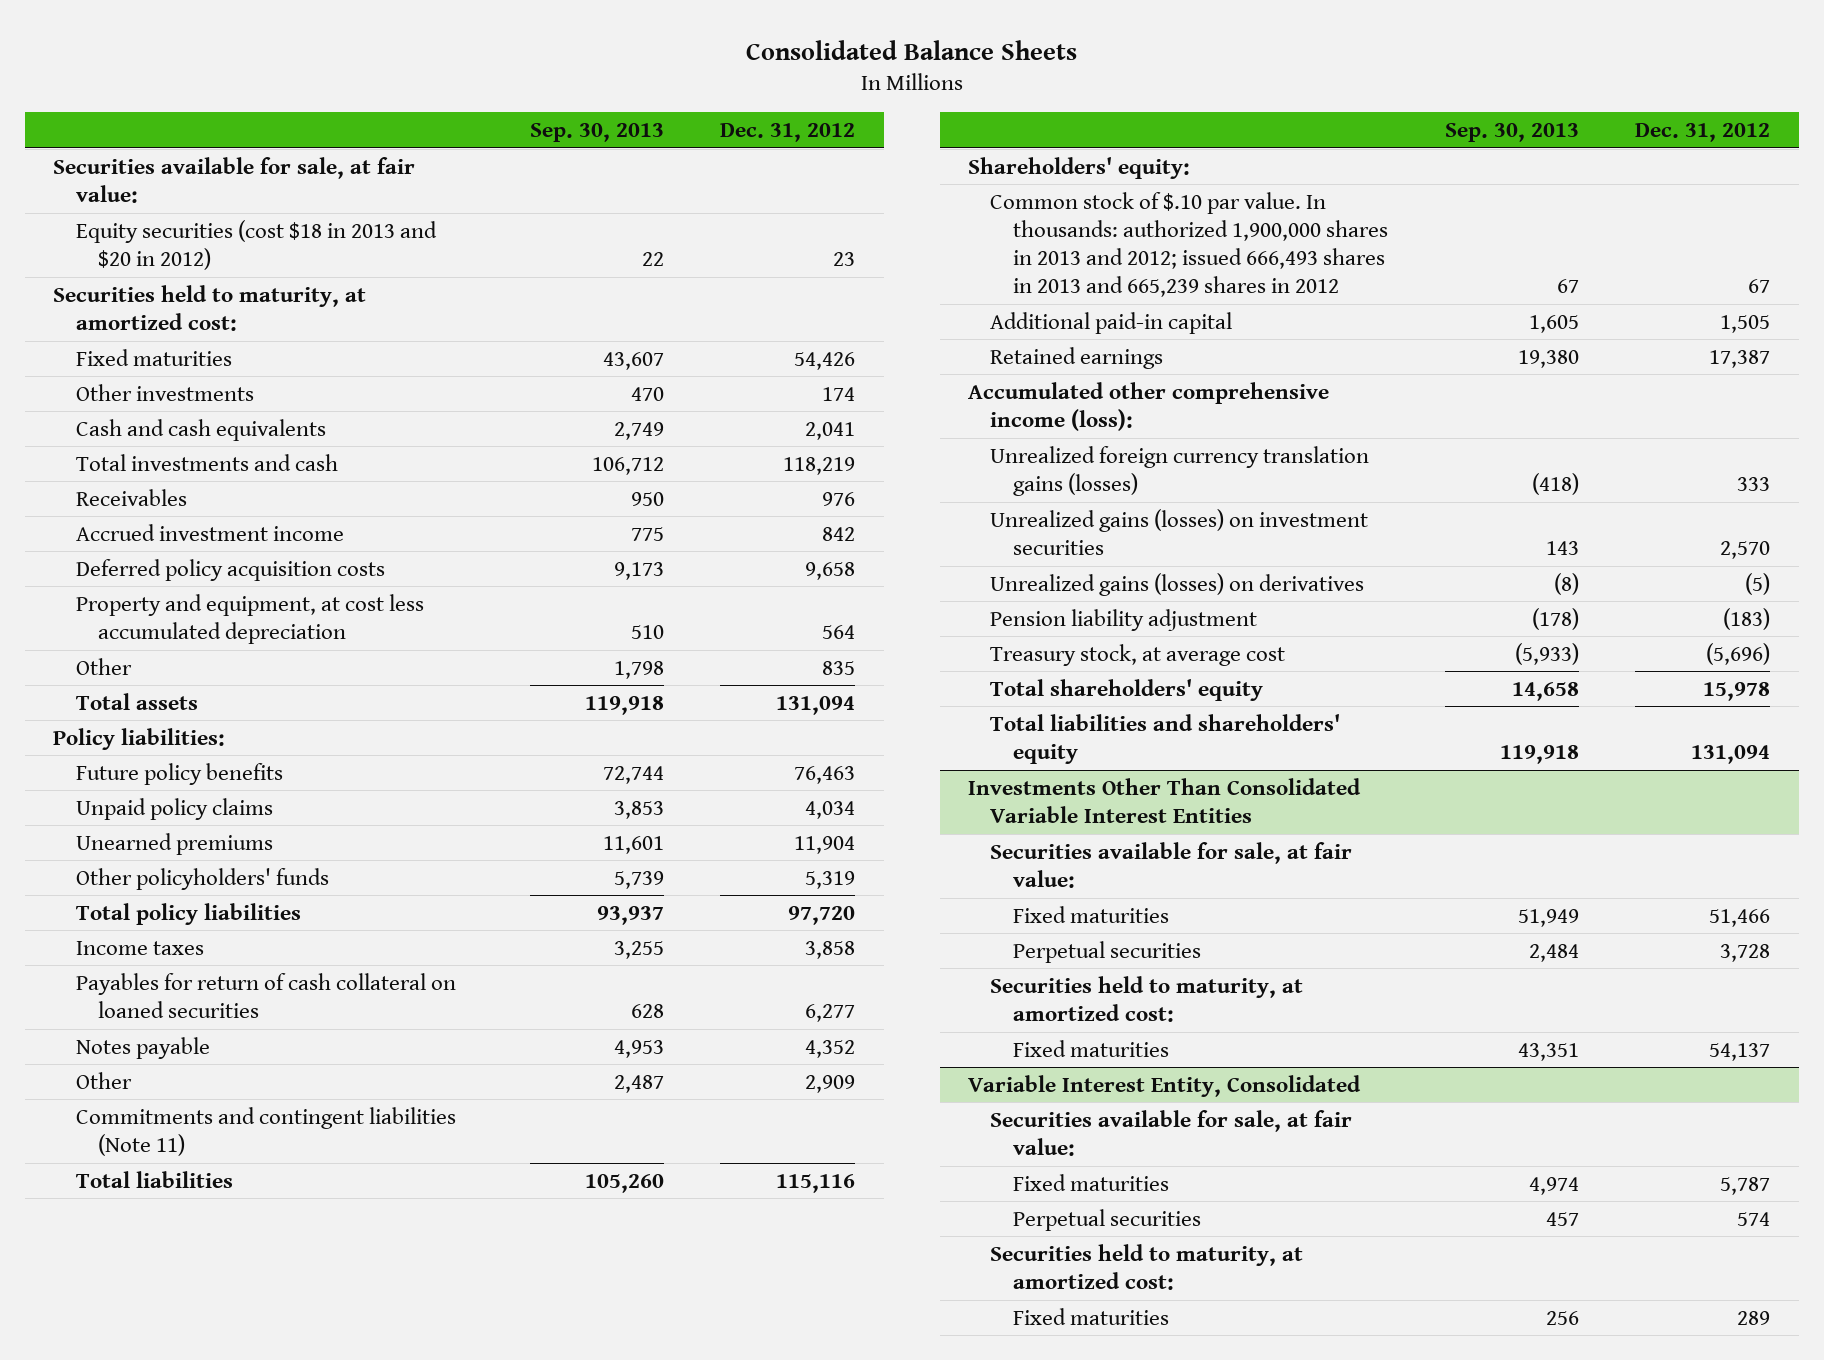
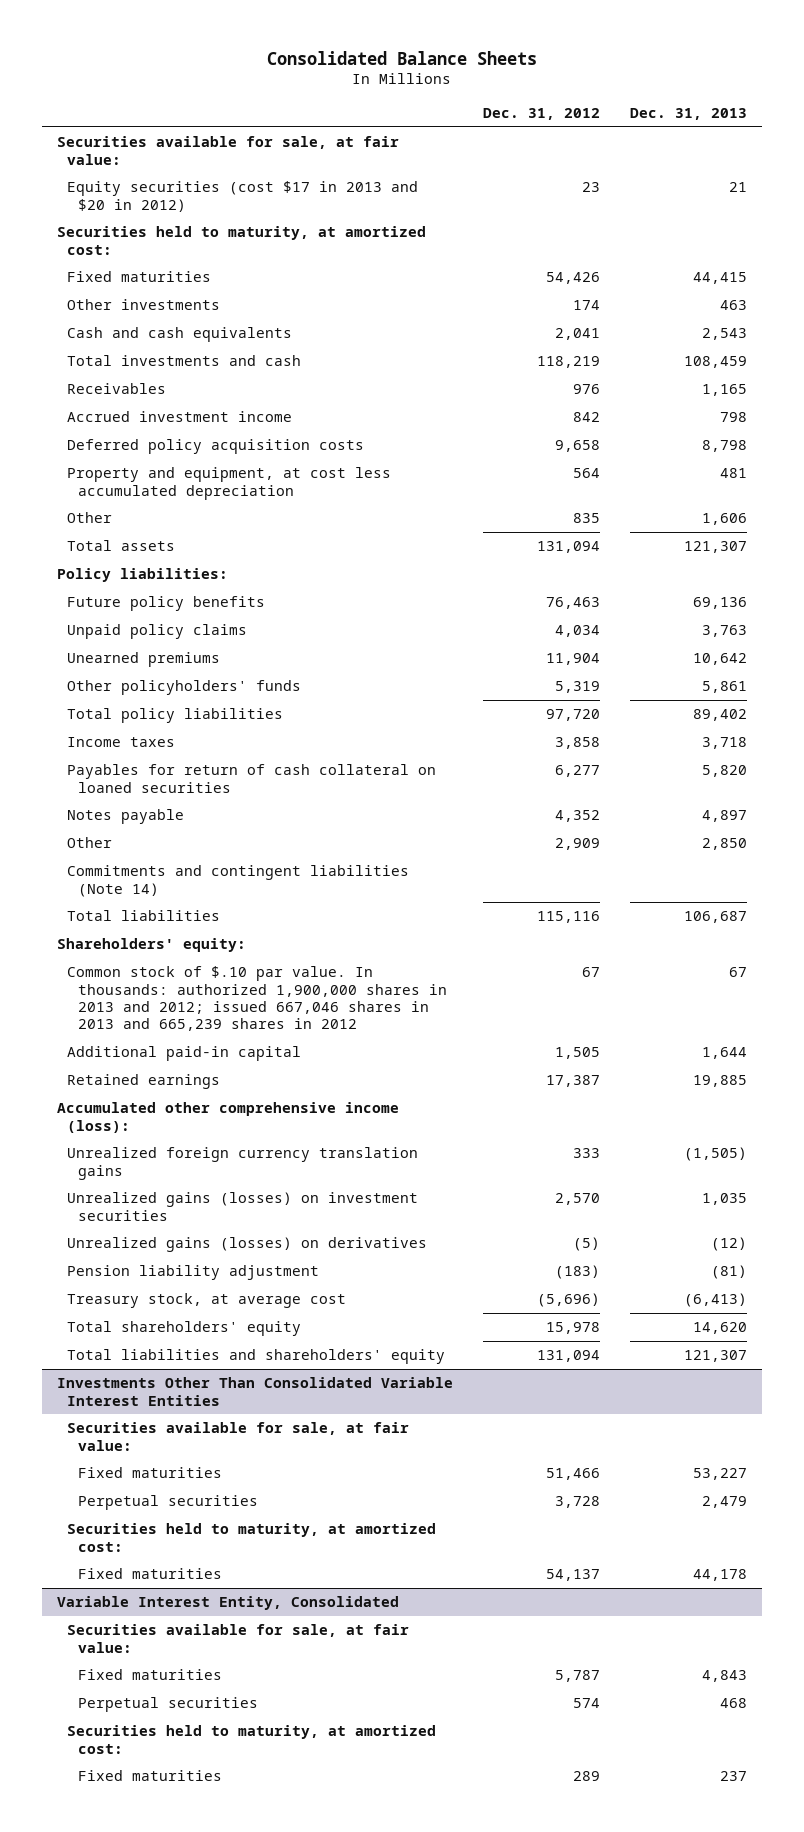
[529,122,664,142] Sep. 30, 2013 -> none
none -> [629,108,747,121] Dec. 31, 2013
[75,219,437,270] Equity securities (cost $18 in 2013 and $20 in 2012) -> [67,181,419,212] Equity securities (cost $17 in 2013 and $20 in 2012)
[75,1106,456,1156] Commitments and contingent liabilities (Note 11) -> [67,865,410,897] Commitments and contingent liabilities (Note 14)
[990,191,1388,297] Common stock of $.10 par value. In thousands: authorized 1,900,000 shares in 2013 and 2012; issued 666,493 shares in 2013 and 665,239 shares in 2012 -> [67,966,447,1032] Common stock of $.10 par value. In thousands: authorized 1,900,000 shares in 2013 and 2012; issued 667,046 shares in 2013 and 665,239 shares in 2012
[990,445,1370,496] Unrealized foreign currency translation gains (losses) -> [67,1147,419,1180] Unrealized foreign currency translation gains

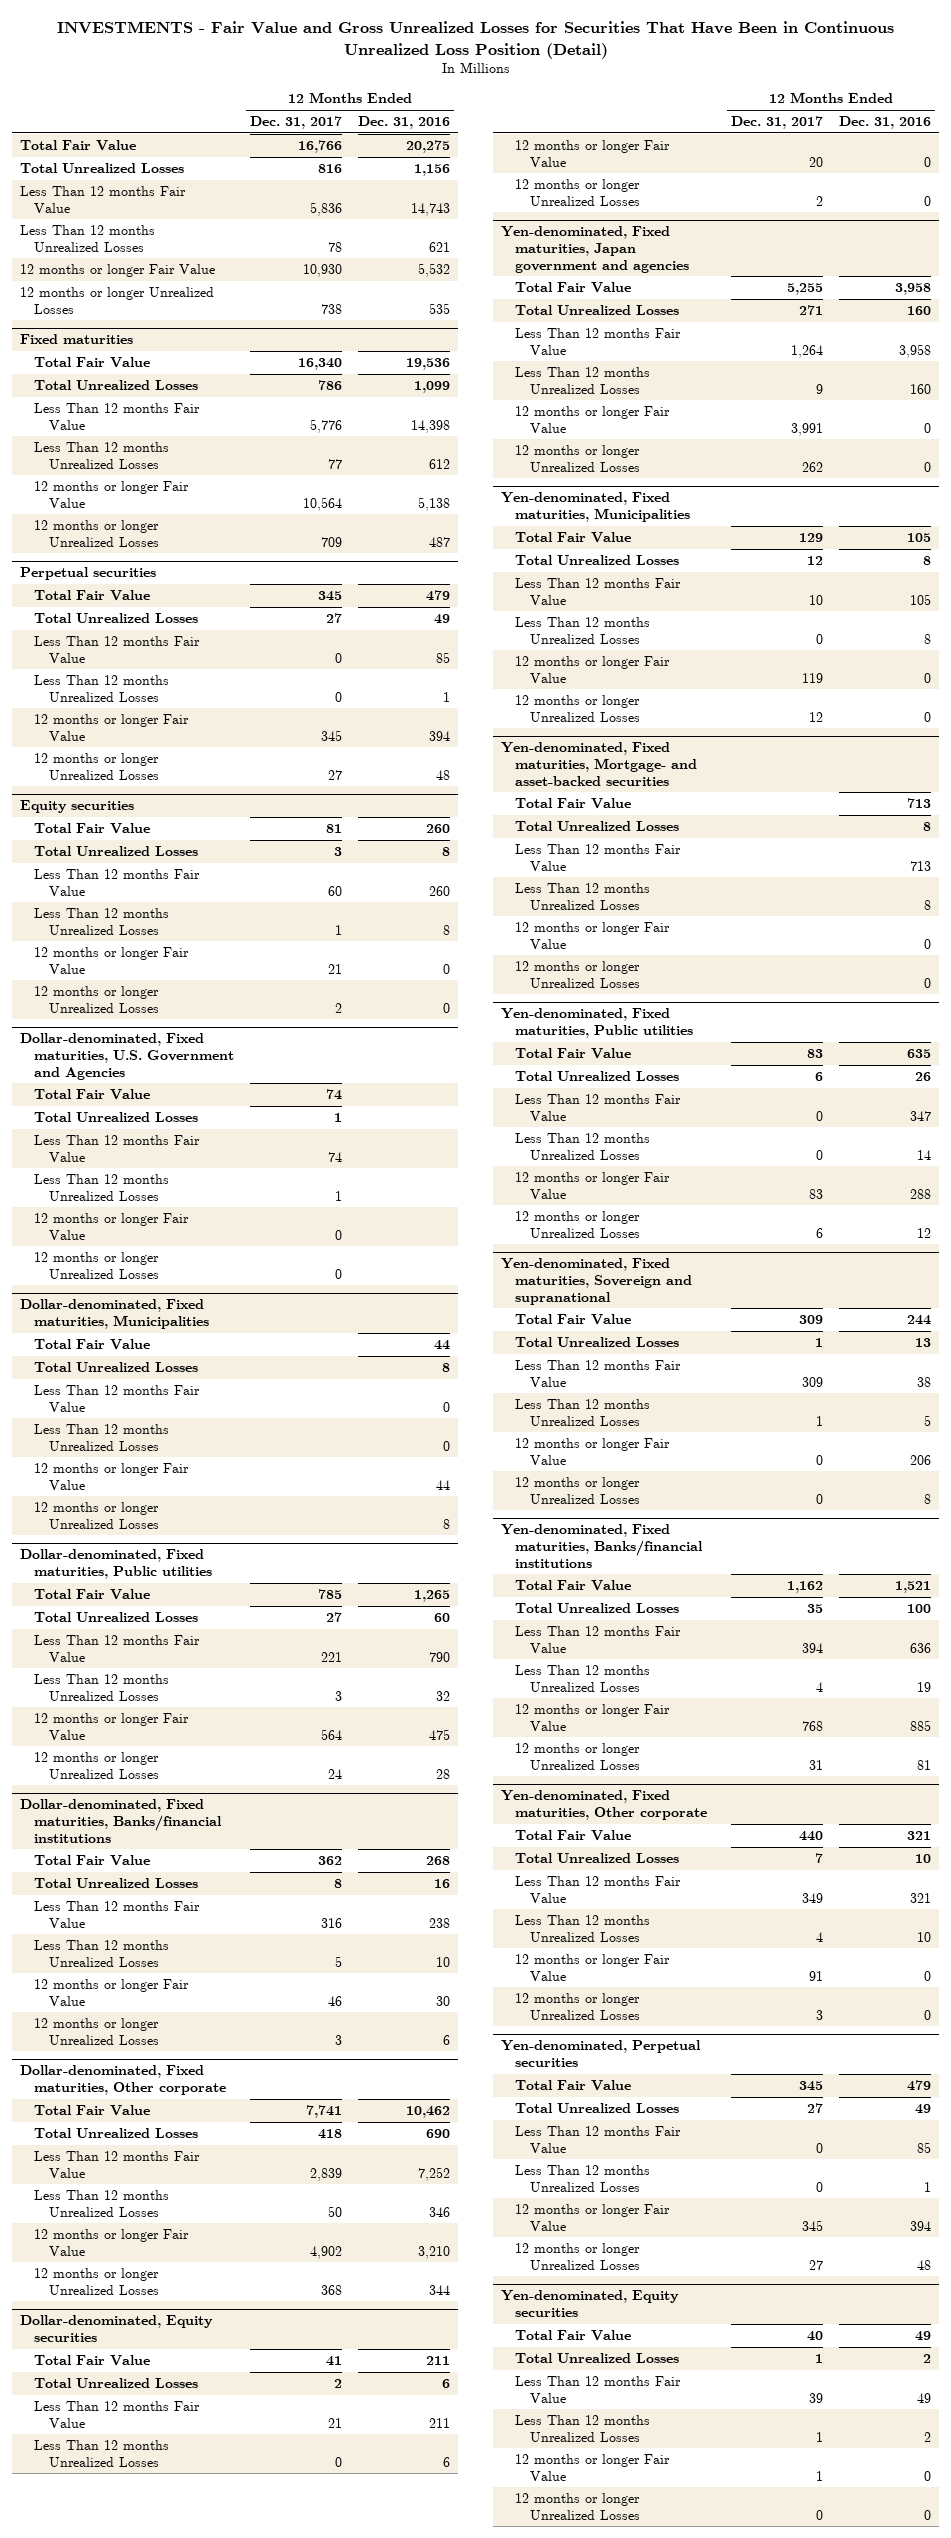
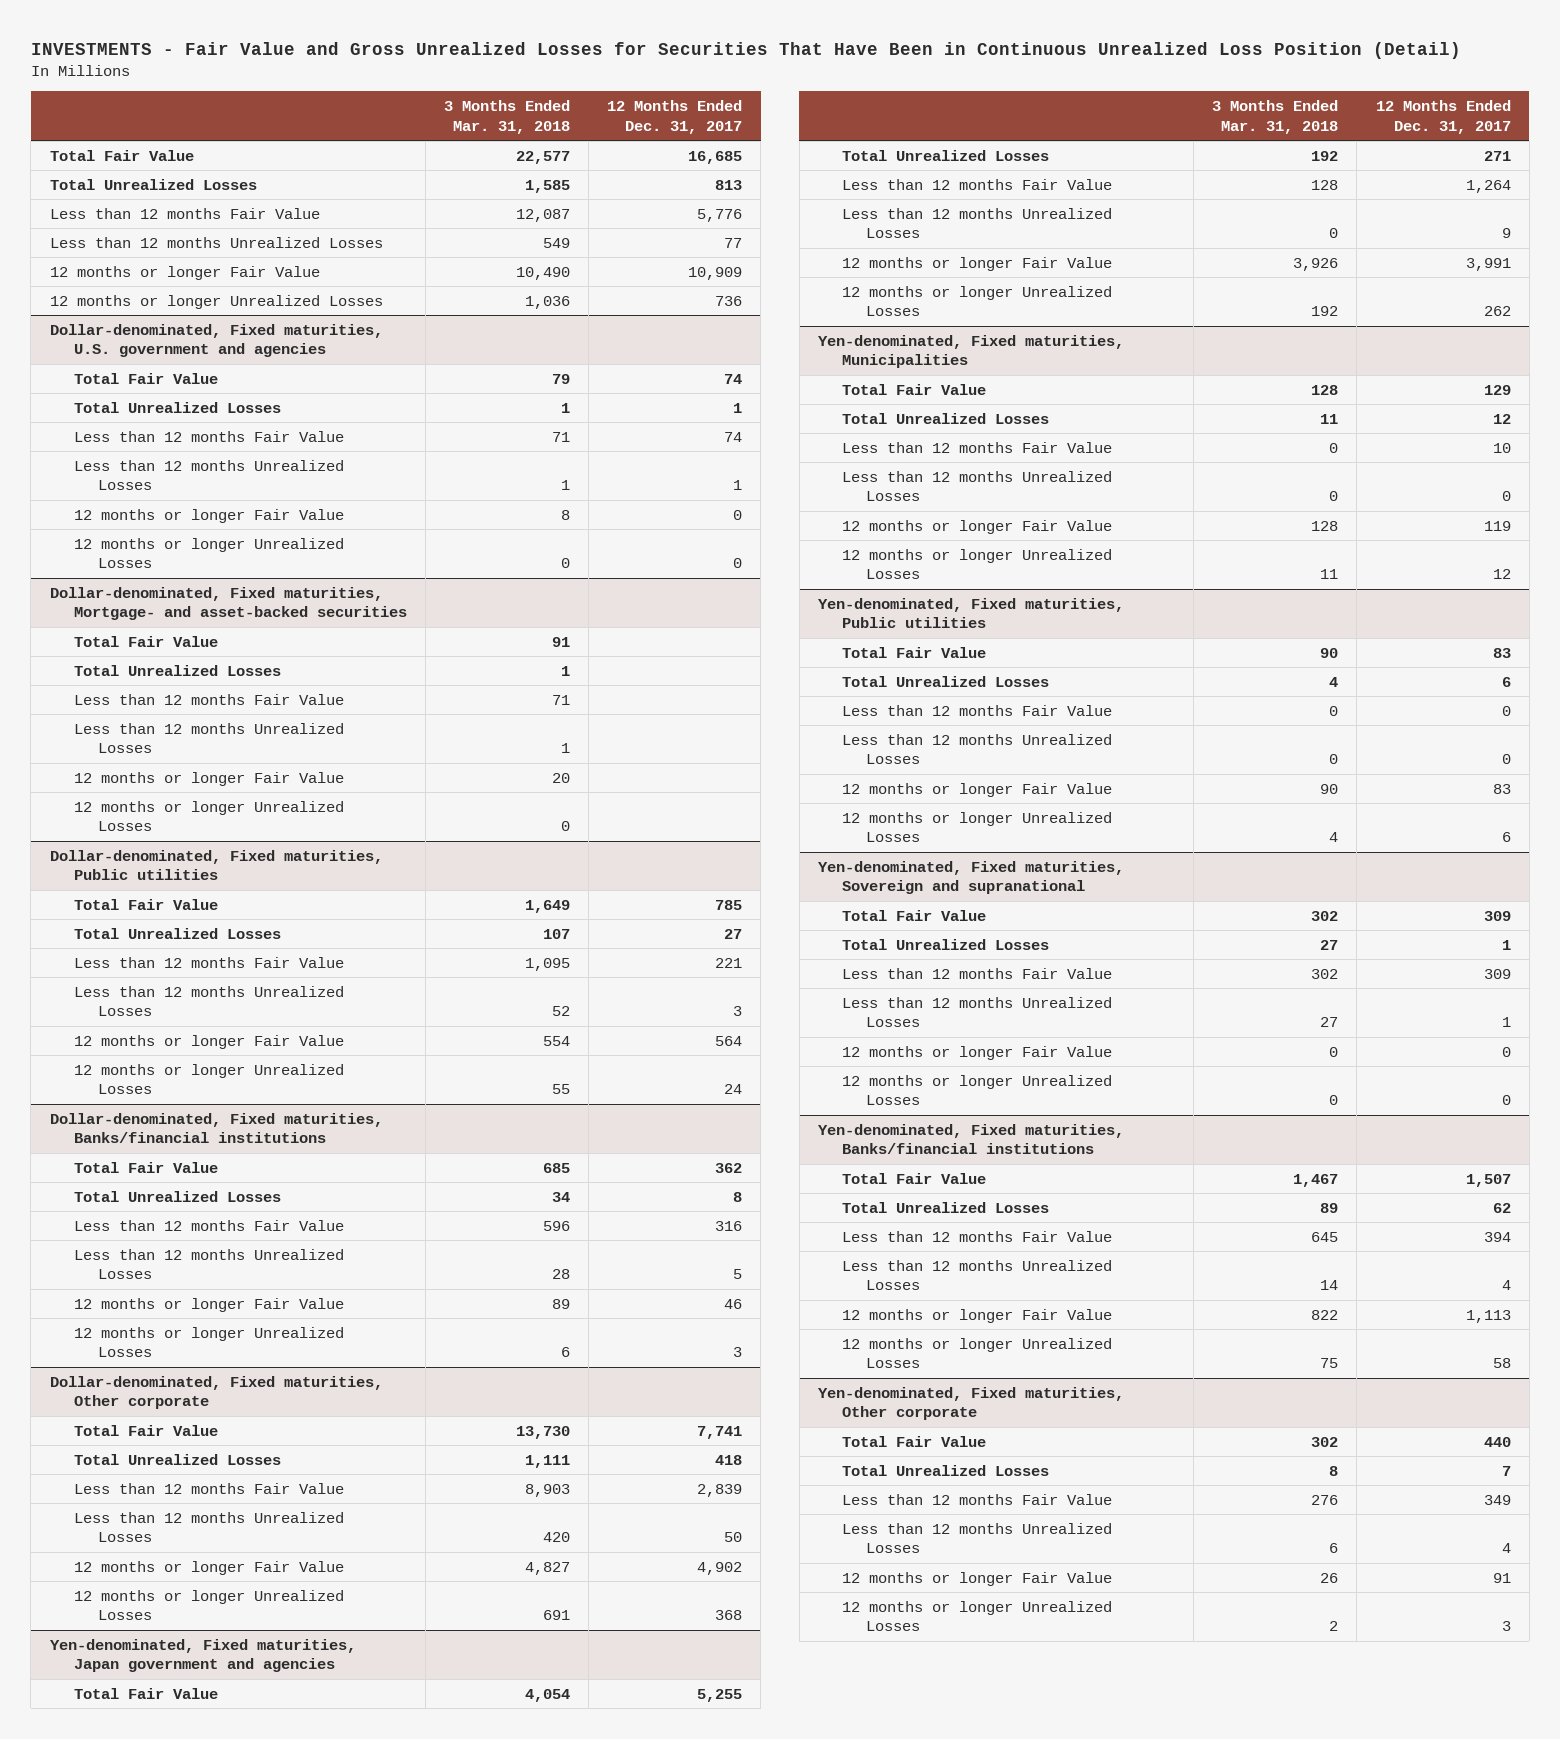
[358,116,451,130] Dec. 31, 2016 -> none
none -> [443,99,570,134] 3 Months Ended Mar. 31, 2018
[19,334,133,345] Fixed maturities -> none
[34,357,151,369] Total Fair Value -> none
[34,380,199,391] Total Unrealized Losses -> none
[34,403,201,430] Less Than 12 months Fair Value -> none
[34,442,170,469] Less Than 12 months Unrealized Losses -> none
[34,481,190,508] 12 months or longer Fair Value -> none
[34,520,160,547] 12 months or longer Unrealized Losses -> none
[19,567,156,581] Perpetual securities -> none
[34,590,151,602] Total Fair Value -> none
[34,613,199,624] Total Unrealized Losses -> none
[34,636,201,663] Less Than 12 months Fair Value -> none
[34,675,170,702] Less Than 12 months Unrealized Losses -> none
[34,714,190,741] 12 months or longer Fair Value -> none
[34,753,160,780] 12 months or longer Unrealized Losses -> none
[19,800,134,814] Equity securities -> none
[34,823,151,835] Total Fair Value -> none
[34,846,199,857] Total Unrealized Losses -> none
[34,869,201,896] Less Than 12 months Fair Value -> none
[34,908,170,935] Less Than 12 months Unrealized Losses -> none
[34,947,190,974] 12 months or longer Fair Value -> none
[34,986,160,1013] 12 months or longer Unrealized Losses -> none
[298,140,343,154] 16,766 -> [688,150,743,164] 16,685
[318,164,343,174] 816 -> [715,179,743,190] 813
[19,186,186,213] Less Than 12 months Fair Value -> [49,207,320,219] Less than 12 months Fair Value
[310,201,343,216] 5,836 -> [697,208,743,222] 5,776
[19,225,155,252] Less Than 12 months Unrealized Losses -> [49,236,383,248] Less than 12 months Unrealized Losses
[328,241,343,252] 78 -> [724,237,743,248] 77
[303,264,343,278] 10,930 -> [688,266,743,280] 10,909
[321,303,343,314] 738 -> [715,295,743,306] 736
[19,1033,235,1080] Dollar-denominated, Fixed maturities, U.S. Government and Agencies -> [49,323,383,358] Dollar-denominated, Fixed maturities, U.S. government and agencies
[34,1135,201,1162] Less Than 12 months Fair Value -> [73,430,344,442] Less than 12 months Fair Value
[34,1174,170,1201] Less Than 12 months Unrealized Losses -> [73,459,344,491] Less than 12 months Unrealized Losses
[19,1299,210,1330] Dollar-denominated, Fixed maturities, Municipalities -> none
none -> [49,586,407,621] Dollar-denominated, Fixed maturities, Mortgage- and asset-backed securities
[34,1385,201,1412] Less Than 12 months Fair Value -> [73,693,344,705] Less than 12 months Fair Value
[34,1424,170,1451] Less Than 12 months Unrealized Losses -> [73,722,344,754] Less than 12 months Unrealized Losses
[34,1635,201,1662] Less Than 12 months Fair Value -> [73,956,344,968] Less than 12 months Fair Value
[34,1674,170,1701] Less Than 12 months Unrealized Losses -> [73,985,344,1017] Less than 12 months Unrealized Losses
[34,1901,201,1928] Less Than 12 months Fair Value -> [73,1219,344,1231] Less than 12 months Fair Value
[34,1940,170,1967] Less Than 12 months Unrealized Losses -> [73,1248,344,1280] Less than 12 months Unrealized Losses
[34,2151,201,2178] Less Than 12 months Fair Value -> [73,1482,344,1494] Less than 12 months Fair Value
[34,2190,170,2217] Less Than 12 months Unrealized Losses -> [73,1511,344,1543] Less than 12 months Unrealized Losses
[19,2315,213,2343] Dollar-denominated, Equity securities -> none
[34,2355,151,2367] Total Fair Value -> none
[34,2378,199,2389] Total Unrealized Losses -> none
[34,2401,201,2428] Less Than 12 months Fair Value -> none
[34,2440,170,2467] Less Than 12 months Unrealized Losses -> none
[515,140,671,167] 12 months or longer Fair Value -> none
[515,179,641,206] 12 months or longer Unrealized Losses -> none
[515,328,682,355] Less Than 12 months Fair Value -> [842,178,1113,190] Less than 12 months Fair Value
[515,367,651,394] Less Than 12 months Unrealized Losses -> [842,207,1113,239] Less than 12 months Unrealized Losses
[515,578,682,605] Less Than 12 months Fair Value -> [842,441,1113,453] Less than 12 months Fair Value
[515,617,651,644] Less Than 12 months Unrealized Losses -> [842,470,1113,502] Less than 12 months Unrealized Losses
[500,742,698,786] Yen-denominated, Fixed maturities, Mortgage- and asset-backed securities -> none
[515,798,632,810] Total Fair Value -> none
[515,821,680,832] Total Unrealized Losses -> none
[515,844,682,871] Less Than 12 months Fair Value -> none
[515,883,651,910] Less Than 12 months Unrealized Losses -> none
[515,922,671,949] 12 months or longer Fair Value -> none
[515,961,641,988] 12 months or longer Unrealized Losses -> none
[515,1094,682,1121] Less Than 12 months Fair Value -> [842,704,1113,716] Less than 12 months Fair Value
[515,1133,651,1160] Less Than 12 months Unrealized Losses -> [842,733,1113,765] Less than 12 months Unrealized Losses
[515,1360,682,1387] Less Than 12 months Fair Value -> [842,967,1113,979] Less than 12 months Fair Value
[515,1399,651,1426] Less Than 12 months Unrealized Losses -> [842,996,1113,1028] Less than 12 months Unrealized Losses
[787,1581,824,1594] 1,162 -> [1465,1173,1511,1187] 1,507
[807,1604,824,1614] 35 -> [1492,1202,1511,1213] 62
[515,1626,682,1653] Less Than 12 months Fair Value -> [842,1230,1113,1242] Less than 12 months Fair Value
[515,1665,651,1692] Less Than 12 months Unrealized Losses -> [842,1259,1113,1291] Less than 12 months Unrealized Losses
[802,1720,824,1731] 768 -> [1465,1309,1511,1323] 1,113
[809,1759,824,1770] 31 -> [1492,1358,1511,1369] 58
[515,1876,682,1903] Less Than 12 months Fair Value -> [842,1493,1113,1505] Less than 12 months Fair Value
[515,1915,651,1942] Less Than 12 months Unrealized Losses -> [842,1522,1113,1554] Less than 12 months Unrealized Losses
[500,2040,701,2068] Yen-denominated, Perpetual securities -> none
[515,2080,632,2092] Total Fair Value -> none
[515,2103,680,2114] Total Unrealized Losses -> none
[515,2126,682,2153] Less Than 12 months Fair Value -> none
[515,2165,651,2192] Less Than 12 months Unrealized Losses -> none
[515,2204,671,2231] 12 months or longer Fair Value -> none
[515,2243,641,2270] 12 months or longer Unrealized Losses -> none
[500,2290,679,2318] Yen-denominated, Equity securities -> none
[515,2330,632,2342] Total Fair Value -> none
[515,2353,680,2364] Total Unrealized Losses -> none
[515,2376,682,2403] Less Than 12 months Fair Value -> none
[515,2415,651,2442] Less Than 12 months Unrealized Losses -> none
[515,2454,671,2481] 12 months or longer Fair Value -> none
[515,2493,641,2520] 12 months or longer Unrealized Losses -> none

